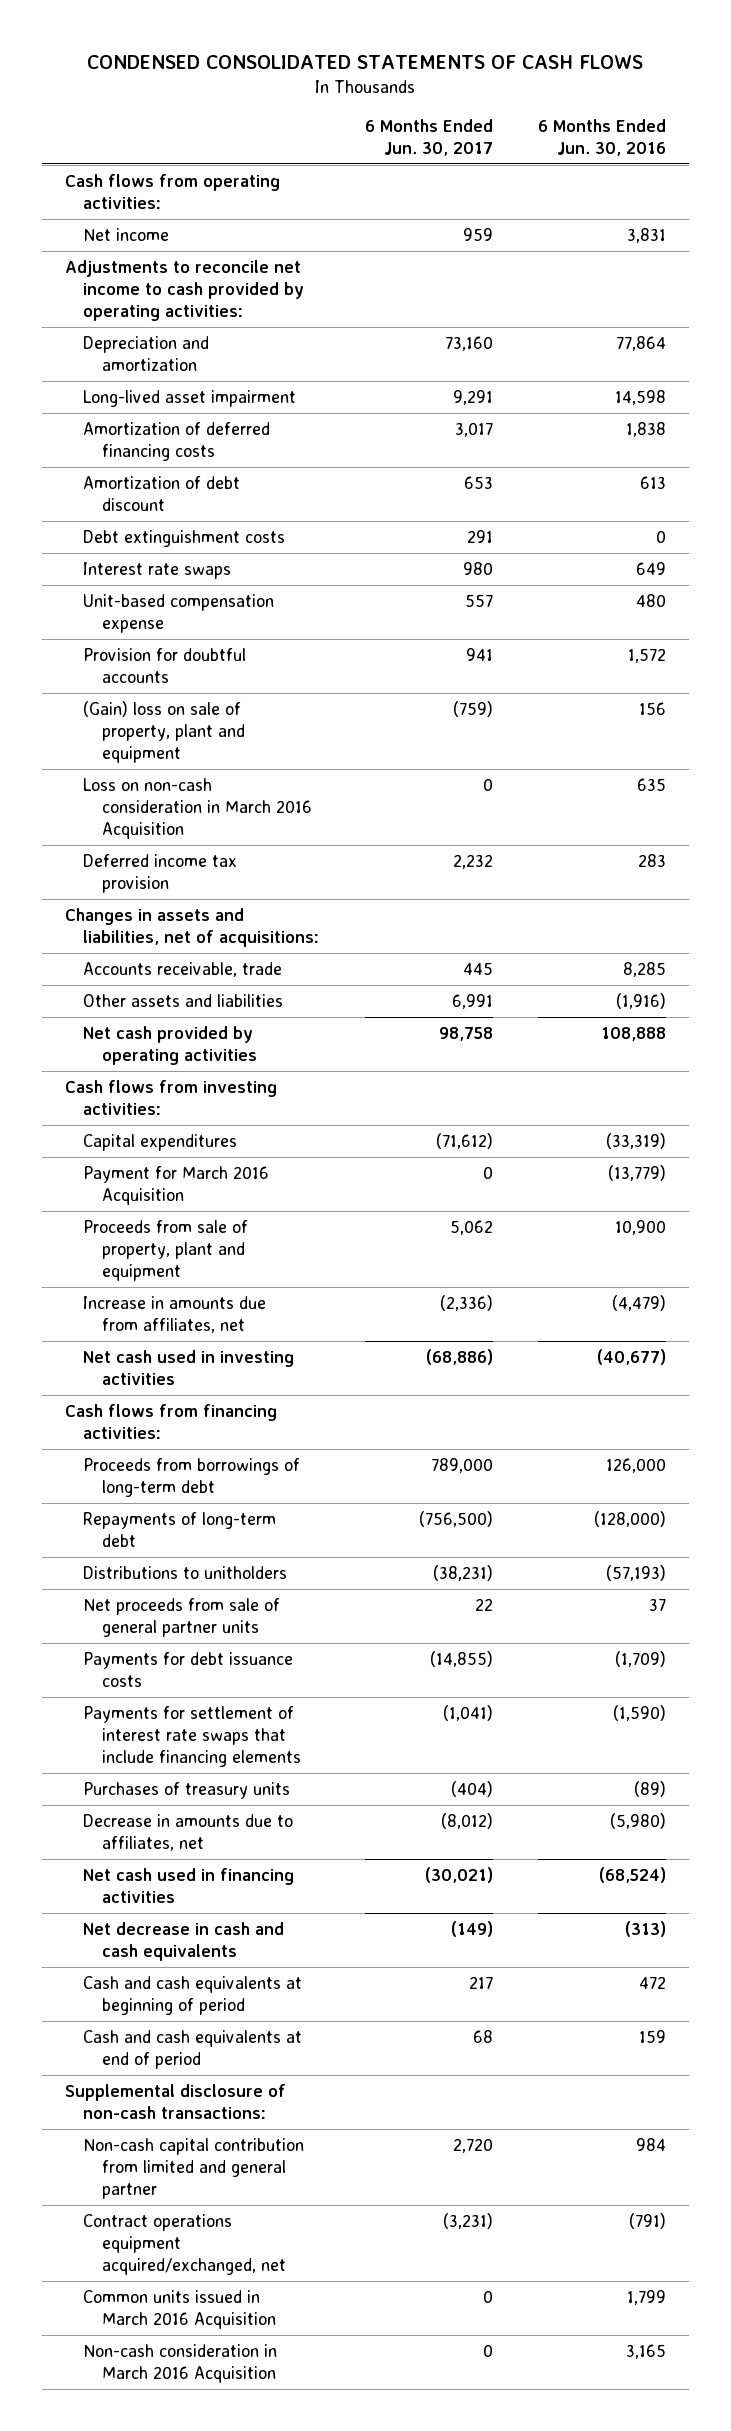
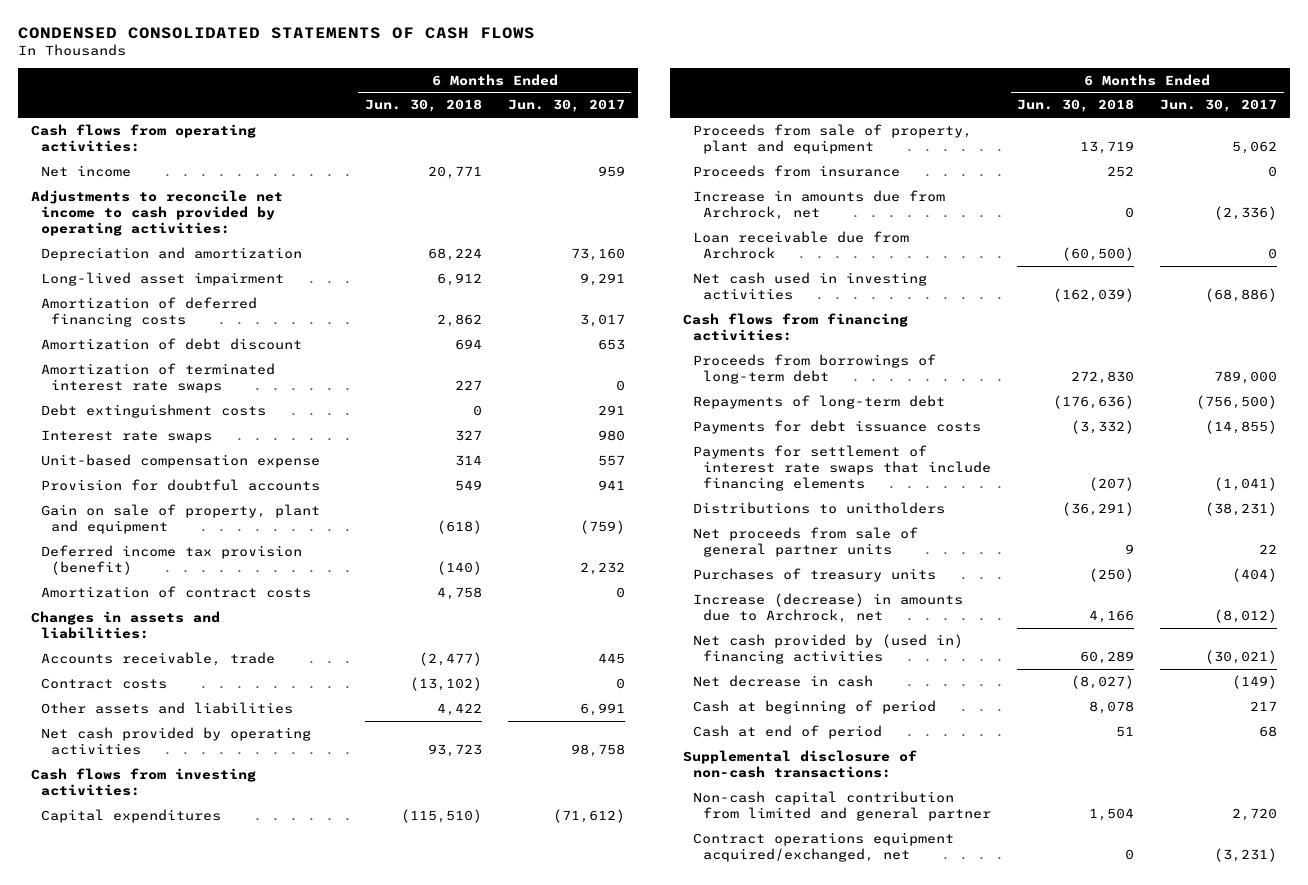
[538,118,667,156] 6 Months Ended Jun. 30, 2016 -> none
none -> [364,99,482,113] Jun. 30, 2018
none -> [40,362,275,394] Amortization of terminated interest rate swaps
[83,777,312,839] Loss on non-cash consideration in March 2016 Acquisition -> none
[83,700,245,763] (Gain) loss on sale of property, plant and equipment -> [40,503,320,535] Gain on sale of property, plant and equipment
[83,853,238,893] Deferred income tax provision -> [40,544,302,576] Deferred income tax provision (benefit)
none -> [40,585,311,598] Amortization of contract costs
[64,907,320,947] Changes in assets and liabilities, net of acquisitions: -> [30,610,220,640] Changes in assets and liabilities:
none -> [40,677,167,689] Contract costs
[83,1165,270,1205] Payment for March 2016 Acquisition -> none
none -> [693,164,901,177] Proceeds from insurance
[83,1295,267,1333] Increase in amounts due from affiliates, net -> [693,189,946,221] Increase in amounts due from Archrock, net
none -> [693,230,910,260] Loan receivable due from Archrock
[83,1565,288,1579] Distributions to unitholders -> [693,501,946,514] Distributions to unitholders
[83,1597,281,1637] Net proceeds from sale of general partner units -> [693,526,919,558] Net proceeds from sale of general partner units
[83,1813,294,1851] Decrease in amounts due to affiliates, net -> [693,592,964,624] Increase (decrease) in amounts due to Archrock, net
[83,1867,295,1903] Net cash used in financing activities -> [693,633,964,665] Net cash provided by (used in) financing activities
[83,1921,285,1961] Net decrease in cash and cash equivalents -> [693,674,874,687] Net decrease in cash
[83,1975,303,2015] Cash and cash equivalents at beginning of period -> [693,699,937,714] Cash at beginning of period
[83,2029,303,2069] Cash and cash equivalents at end of period -> [693,724,883,739] Cash at end of period
[83,2289,276,2329] Common units issued in March 2016 Acquisition -> none
[83,2343,278,2383] Non-cash consideration in March 2016 Acquisition -> none

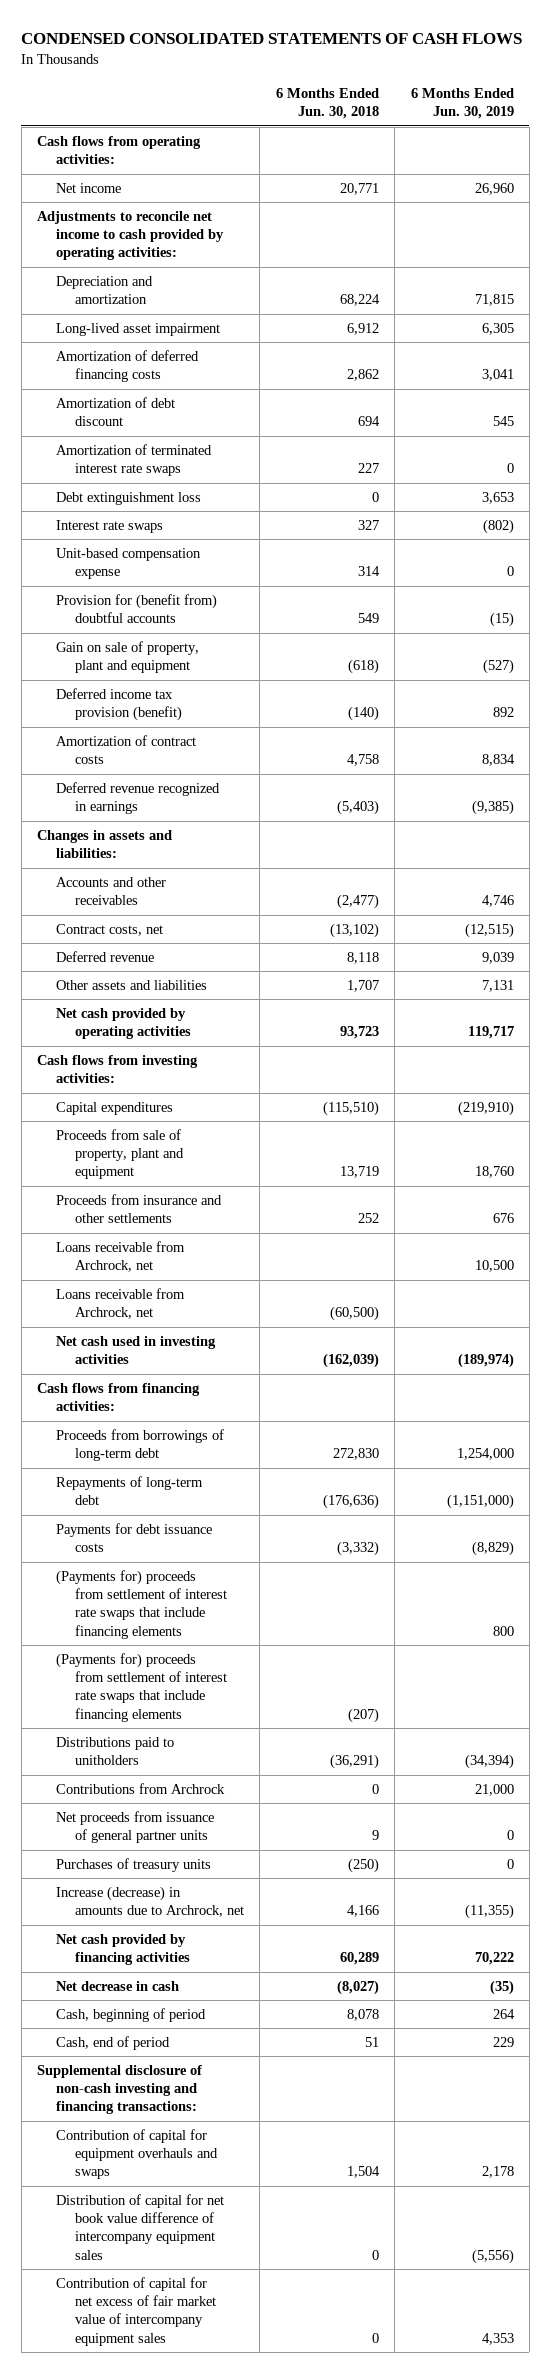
[507,99,625,113] Jun. 30, 2017 -> none
none -> [410,87,514,120] 6 Months Ended Jun. 30, 2019
[40,403,266,418] Debt extinguishment costs -> [56,492,202,506] Debt extinguishment loss
[40,478,320,491] Provision for doubtful accounts -> [56,594,218,624] Provision for (benefit from) doubtful accounts
none -> [56,782,221,815] Deferred revenue recognized in earnings
[40,651,275,666] Accounts receivable, trade -> [56,877,167,906] Accounts and other receivables
[40,677,167,689] Contract costs -> [56,924,164,937] Contract costs, net
none -> [56,951,155,963] Deferred revenue
[436,702,482,716] 4,422 -> [346,980,379,993] 1,707
[693,189,946,221] Increase in amounts due from Archrock, net -> none
[693,164,901,177] Proceeds from insurance -> [56,1194,223,1224] Proceeds from insurance and other settlements
none -> [56,1241,186,1273] Loans receivable from Archrock, net
[693,230,910,260] Loan receivable due from Archrock -> [56,1288,186,1320] Loans receivable from Archrock, net
none -> [56,1570,227,1639] (Payments for) proceeds from settlement of interest rate swaps that include financing elements
[693,444,992,492] Payments for settlement of interest rate swaps that include financing elements -> [56,1653,227,1722] (Payments for) proceeds from settlement of interest rate swaps that include financing elements
[693,501,946,514] Distributions to unitholders -> [56,1737,175,1766] Distributions paid to unitholders
none -> [56,1783,226,1795] Contributions from Archrock
[693,526,919,558] Net proceeds from sale of general partner units -> [56,1811,215,1844] Net proceeds from issuance of general partner units
[693,633,964,665] Net cash provided by (used in) financing activities -> [56,1934,190,1966] Net cash provided by financing activities
[693,831,955,863] Contract operations equipment acquired/exchanged, net -> none
[693,699,937,714] Cash at beginning of period -> [56,2008,207,2023] Cash, beginning of period
[693,724,883,739] Cash at end of period -> [56,2036,171,2051] Cash, end of period
[683,749,918,779] Supplemental disclosure of non-cash transactions: -> [37,2065,203,2115] Supplemental disclosure of non-cash investing and financing transactions:
[693,790,992,822] Non-cash capital contribution from limited and general partner -> [56,2129,218,2180] Contribution of capital for equipment overhauls and swaps
none -> [56,2194,225,2260] Distribution of capital for net book value difference of intercompany equipment sales
none -> [56,2277,216,2346] Contribution of capital for net excess of fair market value of intercompany equipment sales

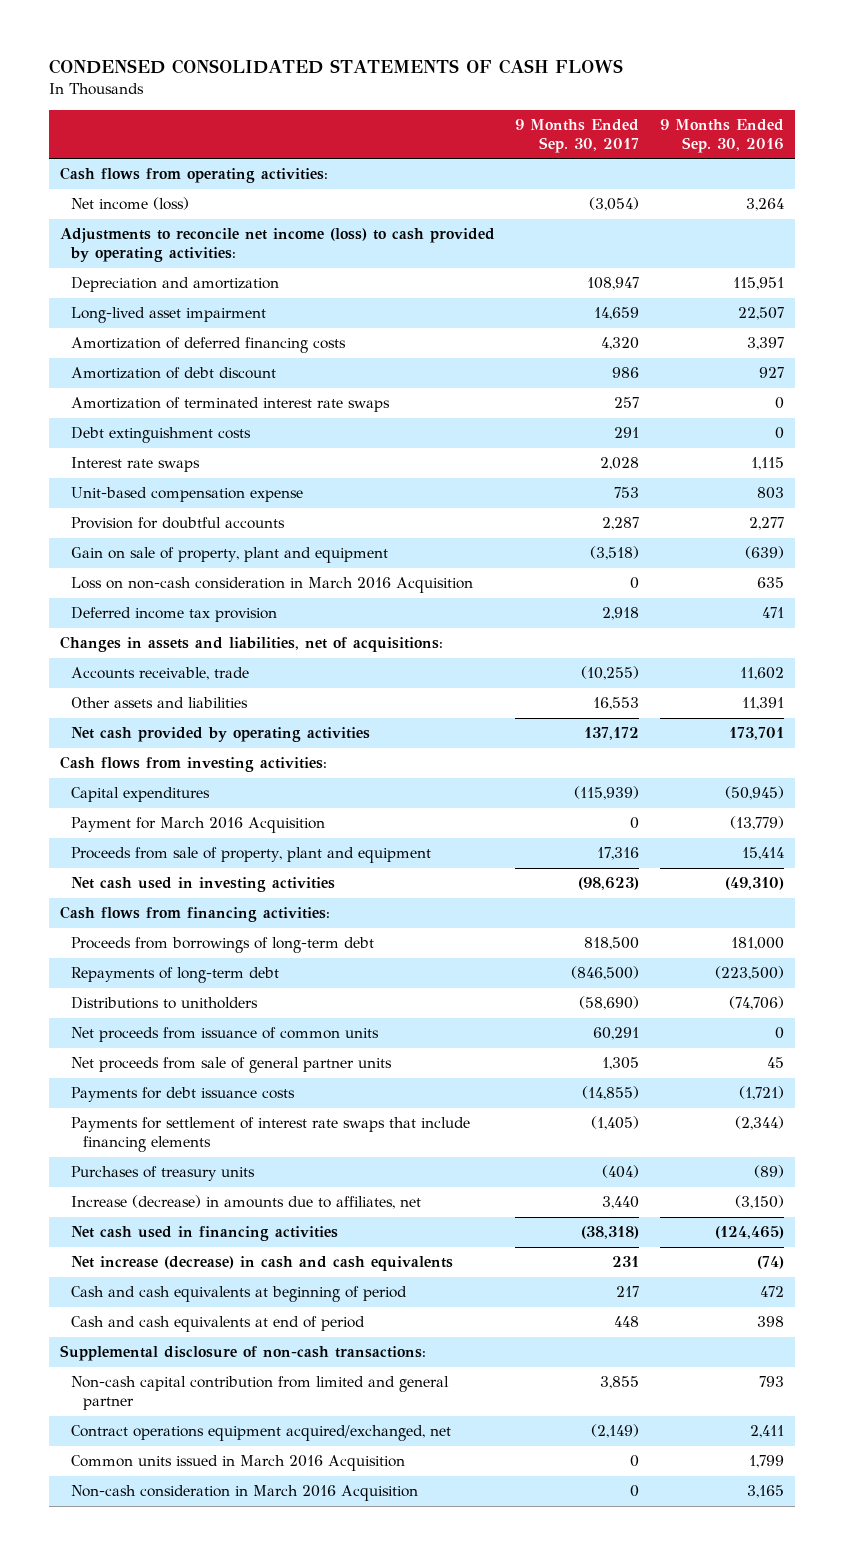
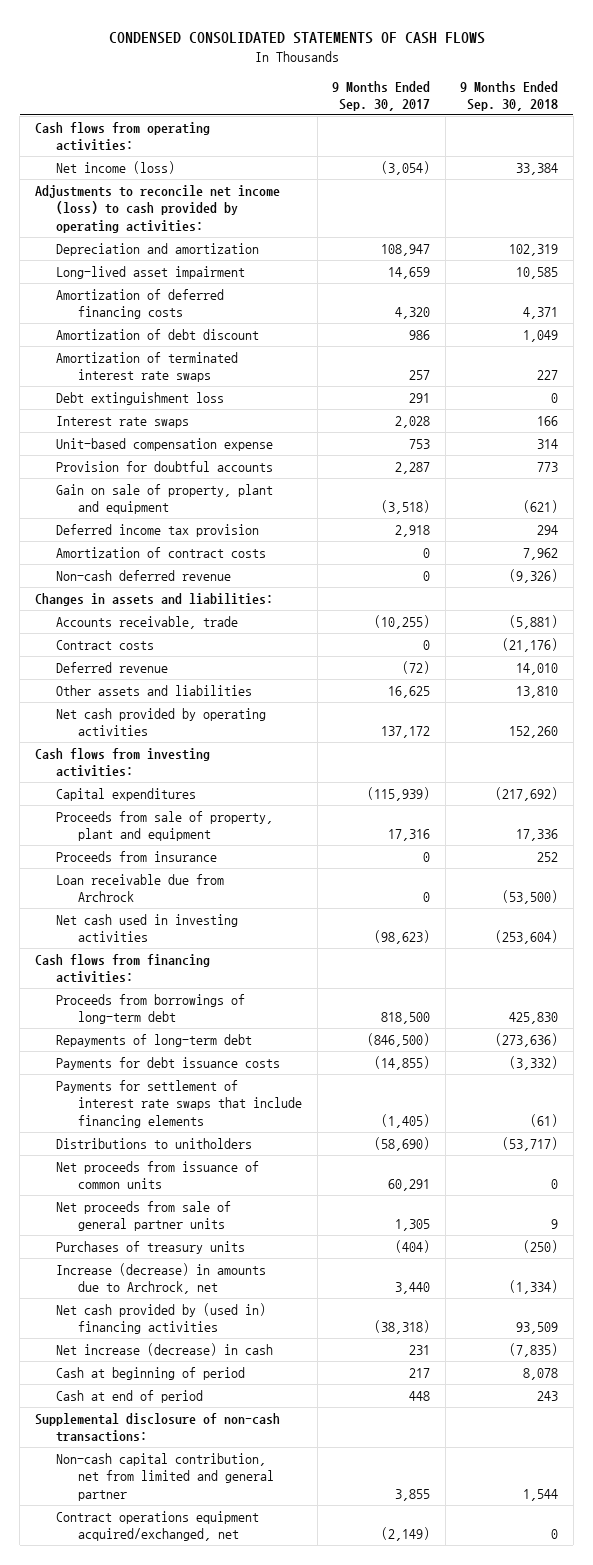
[660,118,785,154] 9 Months Ended Sep. 30, 2016 -> none
none -> [460,80,559,112] 9 Months Ended Sep. 30, 2018
[71,427,252,444] Debt extinguishment costs -> [56,391,225,405] Debt extinguishment loss
[71,577,474,594] Loss on non-cash consideration in March 2016 Acquisition -> none
none -> [56,546,267,558] Amortization of contract costs
none -> [56,569,232,581] Non-cash deferred revenue
[59,636,443,653] Changes in assets and liabilities, net of acquisitions: -> [34,592,273,606] Changes in assets and liabilities:
none -> [56,639,155,650] Contract costs
none -> [56,661,169,673] Deferred revenue
[593,697,640,711] 16,553 -> [388,685,431,698] 16,625
[71,817,326,834] Payment for March 2016 Acquisition -> none
none -> [56,850,218,862] Proceeds from insurance
none -> [56,873,225,903] Loan receivable due from Archrock
[71,1087,296,1103] Payments for debt issuance costs -> [56,1056,281,1070] Payments for debt issuance costs
[71,1117,471,1153] Payments for settlement of interest rate swaps that include financing elements -> [56,1079,302,1128] Payments for settlement of interest rate swaps that include financing elements
[71,1195,422,1210] Increase (decrease) in amounts due to affiliates, net -> [56,1262,267,1295] Increase (decrease) in amounts due to Archrock, net
[71,1226,339,1242] Net cash used in financing activities -> [56,1302,267,1335] Net cash provided by (used in) financing activities
[71,1256,454,1272] Net increase (decrease) in cash and cash equivalents -> [56,1342,274,1356] Net increase (decrease) in cash
[71,1286,408,1303] Cash and cash equivalents at beginning of period -> [56,1366,246,1380] Cash at beginning of period
[71,1316,366,1333] Cash and cash equivalents at end of period -> [56,1389,204,1403] Cash at end of period
[71,1376,450,1411] Non-cash capital contribution from limited and general partner -> [56,1452,274,1501] Non-cash capital contribution, net from limited and general partner
[71,1455,406,1472] Common units issued in March 2016 Acquisition -> none
[71,1485,419,1502] Non-cash consideration in March 2016 Acquisition -> none

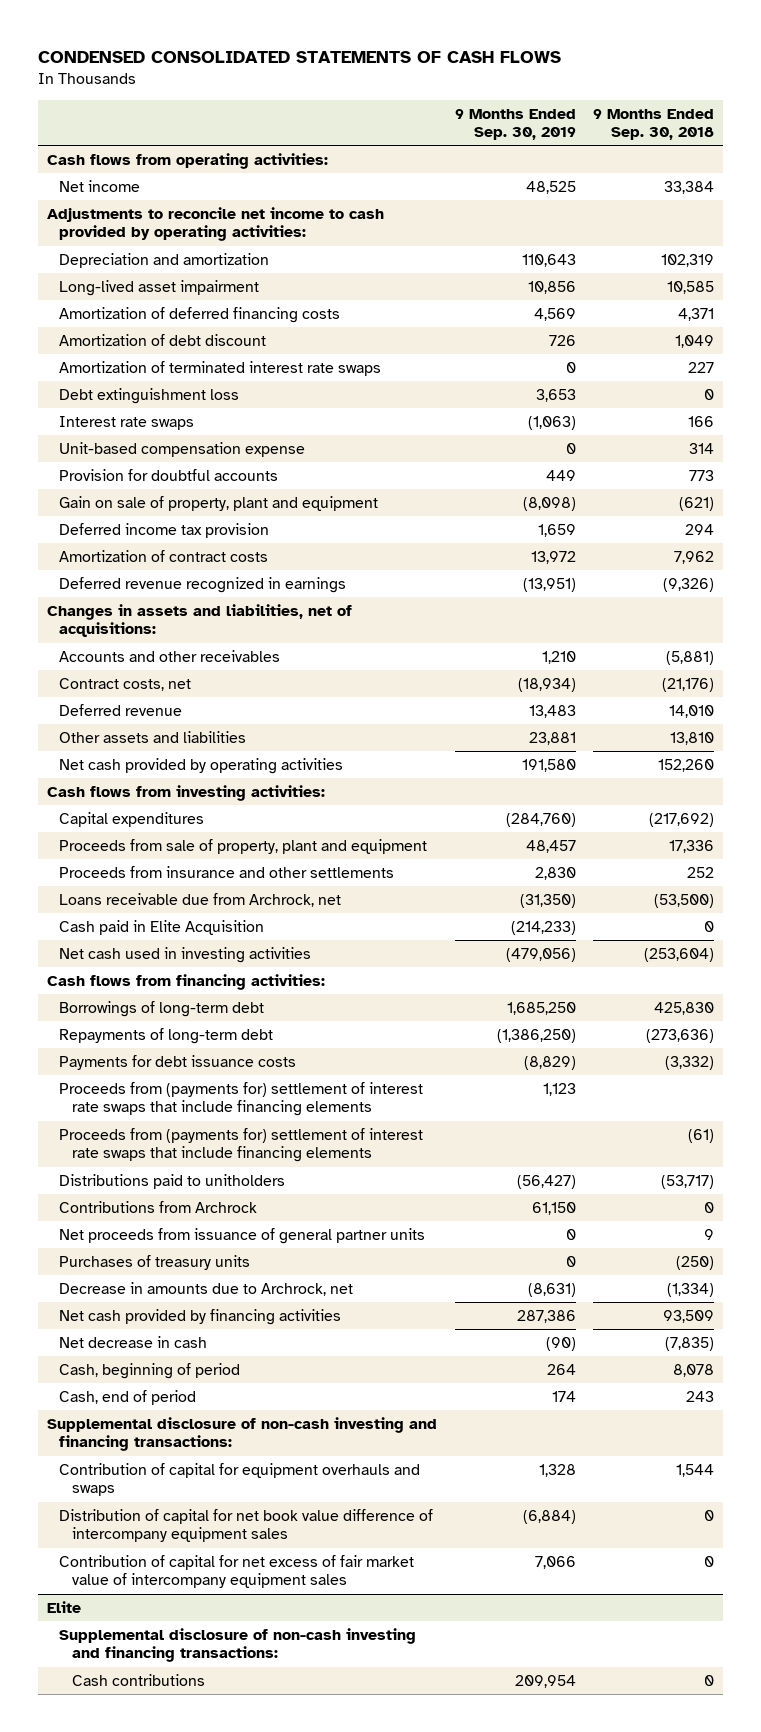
[332,80,431,112] 9 Months Ended Sep. 30, 2017 -> none
none -> [454,108,576,140] 9 Months Ended Sep. 30, 2019
[56,160,176,174] Net income (loss) -> [59,180,141,193] Net income
[34,184,280,233] Adjustments to reconcile net income (loss) to cash provided by operating activities: -> [47,207,385,242] Adjustments to reconcile net income to cash provided by operating activities:
[56,569,232,581] Non-cash deferred revenue -> [59,577,347,594] Deferred revenue recognized in earnings
[34,592,273,606] Changes in assets and liabilities: -> [47,604,353,638] Changes in assets and liabilities, net of acquisitions:
[56,615,239,629] Accounts receivable, trade -> [59,650,281,663] Accounts and other receivables
[56,639,155,650] Contract costs -> [59,678,192,692] Contract costs, net
[56,850,218,862] Proceeds from insurance -> [59,866,395,879] Proceeds from insurance and other settlements
[56,873,225,903] Loan receivable due from Archrock -> [59,893,342,908] Loans receivable due from Archrock, net
none -> [59,920,265,936] Cash paid in Elite Acquisition
[56,993,246,1025] Proceeds from borrowings of long-term debt -> [59,1001,265,1018] Borrowings of long-term debt
[56,1160,260,1190] Net proceeds from issuance of common units -> none
none -> [59,1082,424,1117] Proceeds from (payments for) settlement of interest rate swaps that include financing elements
[56,1079,302,1128] Payments for settlement of interest rate swaps that include financing elements -> [59,1128,424,1163] Proceeds from (payments for) settlement of interest rate swaps that include financing elements
[56,1137,253,1149] Distributions to unitholders -> [59,1174,286,1190] Distributions paid to unitholders
none -> [59,1201,258,1214] Contributions from Archrock
[56,1200,232,1232] Net proceeds from sale of general partner units -> [59,1228,426,1245] Net proceeds from issuance of general partner units
[56,1510,260,1542] Contract operations equipment acquired/exchanged, net -> none
[56,1262,267,1295] Increase (decrease) in amounts due to Archrock, net -> [59,1282,354,1297] Decrease in amounts due to Archrock, net
[56,1302,267,1335] Net cash provided by (used in) financing activities -> [59,1309,342,1326] Net cash provided by financing activities
[56,1342,274,1356] Net increase (decrease) in cash -> [59,1336,208,1349] Net decrease in cash
[56,1366,246,1380] Cash at beginning of period -> [59,1363,241,1380] Cash, beginning of period
[56,1389,204,1403] Cash at end of period -> [59,1390,197,1406] Cash, end of period
[34,1412,280,1443] Supplemental disclosure of non-cash transactions: -> [47,1417,438,1452] Supplemental disclosure of non-cash investing and financing transactions:
[56,1452,274,1501] Non-cash capital contribution, net from limited and general partner -> [59,1463,421,1497] Contribution of capital for equipment overhauls and swaps
none -> [59,1509,434,1543] Distribution of capital for net book value difference of intercompany equipment sales
none -> [59,1555,415,1589] Contribution of capital for net excess of fair market value of intercompany equipment sales
none -> [47,1601,82,1614] Elite
none -> [59,1628,417,1663] Supplemental disclosure of non-cash investing and financing transactions:
none -> [71,1674,205,1687] Cash contributions

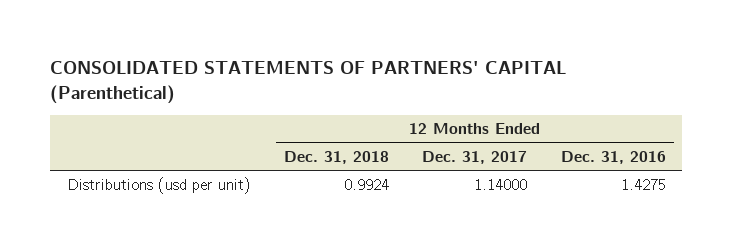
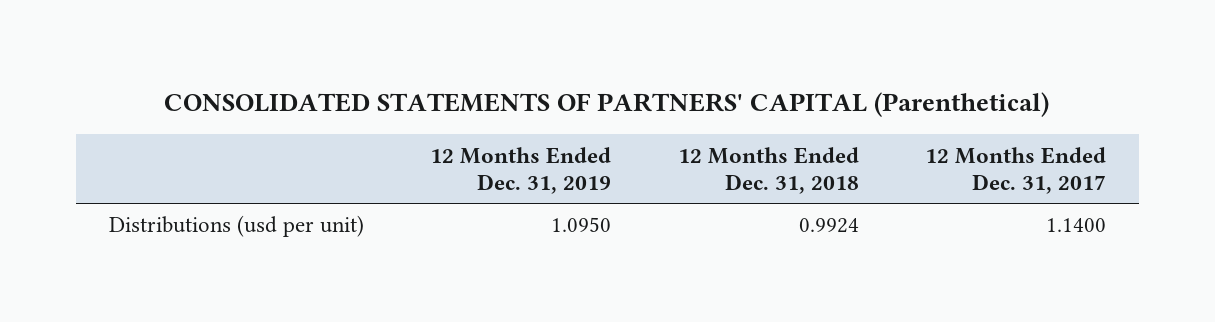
[560,150,666,164] Dec. 31, 2016 -> none
none -> [430,146,612,194] 12 Months Ended Dec. 31, 2019
[474,179,528,191] 1.14000 -> [1045,218,1106,233] 1.1400

